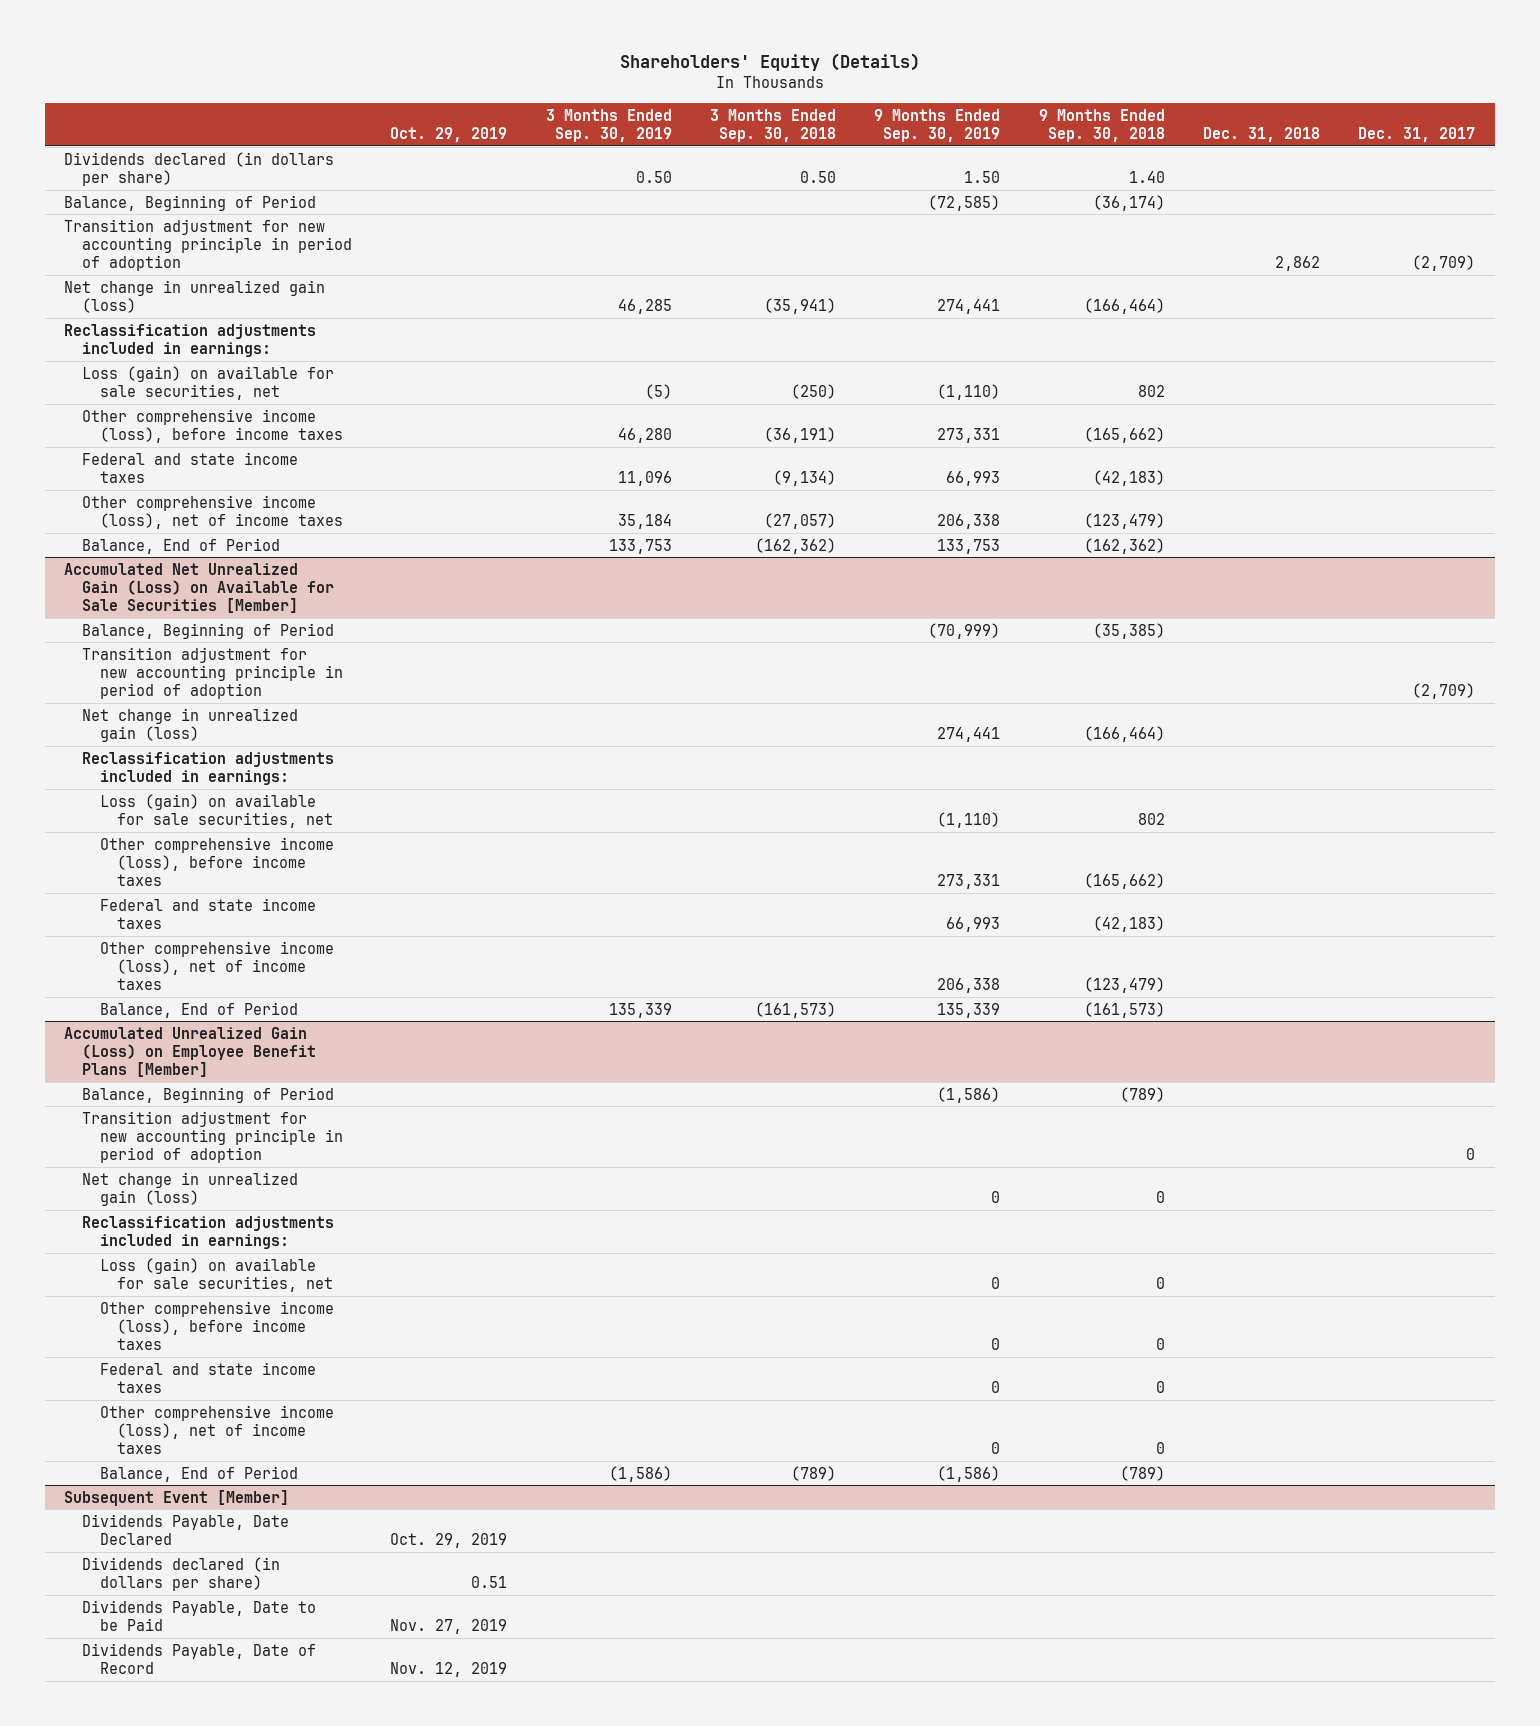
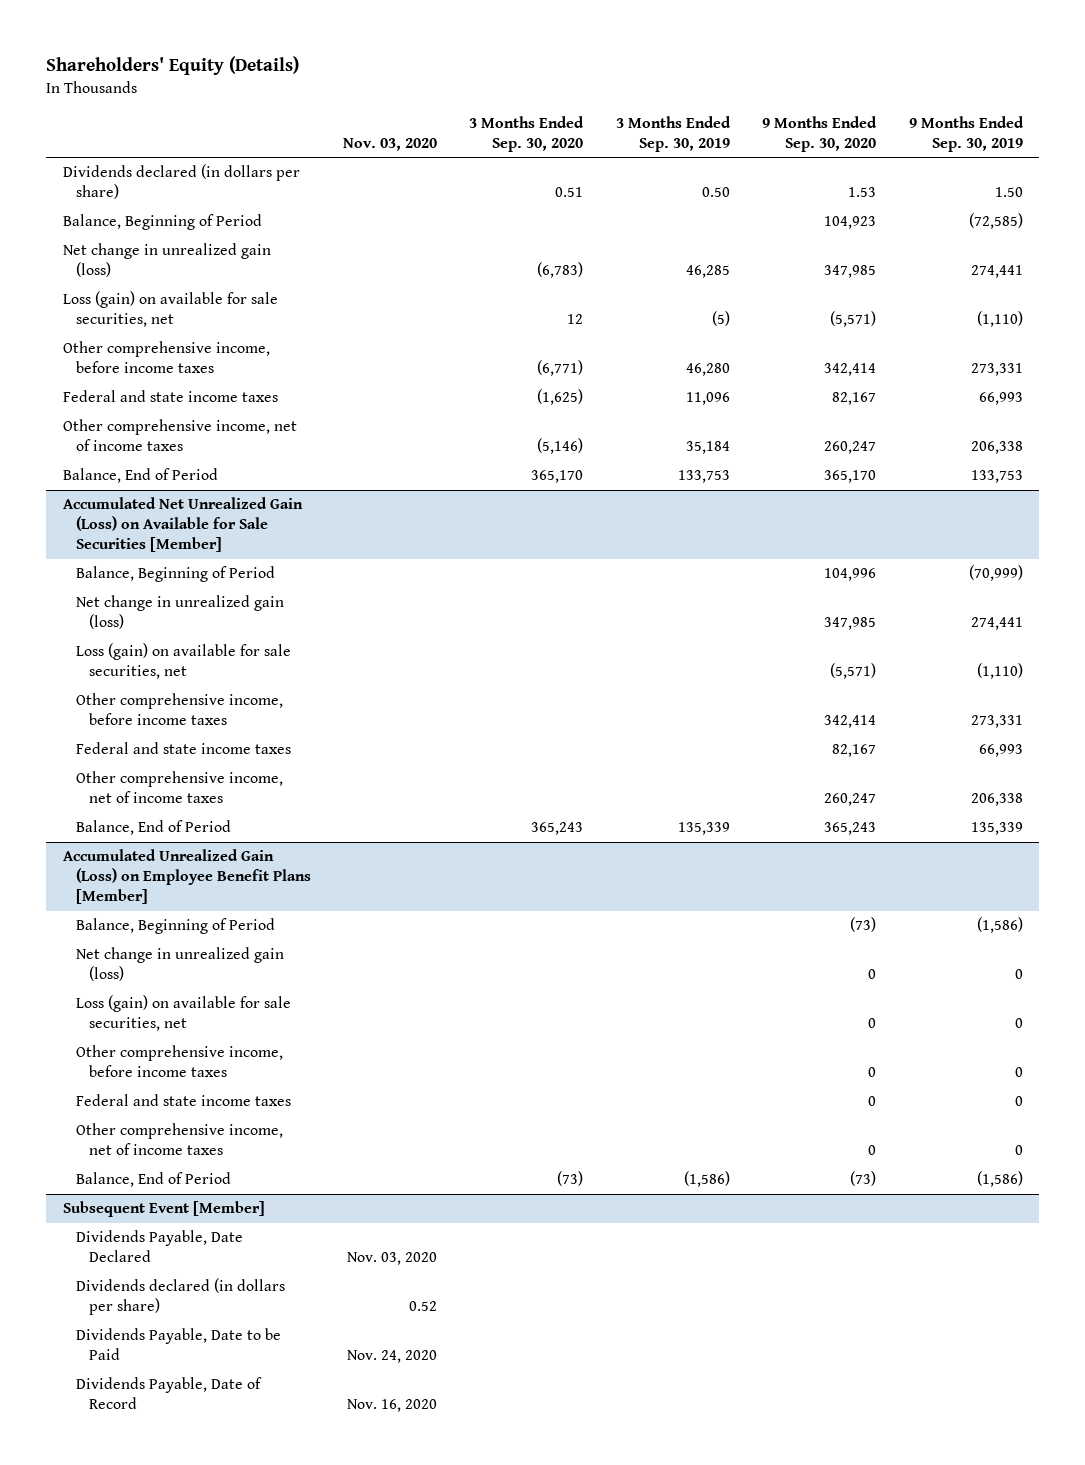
[390,126,508,142] Oct. 29, 2019 -> none
[709,108,836,142] 3 Months Ended Sep. 30, 2018 -> none
[1038,108,1165,142] 9 Months Ended Sep. 30, 2018 -> none
[1203,126,1321,142] Dec. 31, 2018 -> none
[1358,126,1476,142] Dec. 31, 2017 -> none
none -> [343,137,438,151] Nov. 03, 2020
none -> [469,115,585,152] 3 Months Ended Sep. 30, 2020
none -> [762,115,878,152] 9 Months Ended Sep. 30, 2020
[64,218,352,272] Transition adjustment for new accounting principle in period of adoption -> none
[64,323,317,358] Reclassification adjustments included in earnings: -> none
[81,408,343,444] Other comprehensive income (loss), before income taxes -> [62,341,270,374] Other comprehensive income, before income taxes
[81,494,343,530] Other comprehensive income (loss), net of income taxes -> [62,419,297,452] Other comprehensive income, net of income taxes
[81,646,343,700] Transition adjustment for new accounting principle in period of adoption -> none
[81,751,334,786] Reclassification adjustments included in earnings: -> none
[99,836,334,887] Other comprehensive income (loss), before income taxes -> [75,693,283,726] Other comprehensive income, before income taxes
[99,940,334,991] Other comprehensive income (loss), net of income taxes -> [75,771,283,804] Other comprehensive income, net of income taxes
[81,1110,343,1164] Transition adjustment for new accounting principle in period of adoption -> none
[81,1215,334,1250] Reclassification adjustments included in earnings: -> none
[99,1300,334,1351] Other comprehensive income (loss), before income taxes -> [75,1045,283,1078] Other comprehensive income, before income taxes
[99,1404,334,1455] Other comprehensive income (loss), net of income taxes -> [75,1123,283,1156] Other comprehensive income, net of income taxes

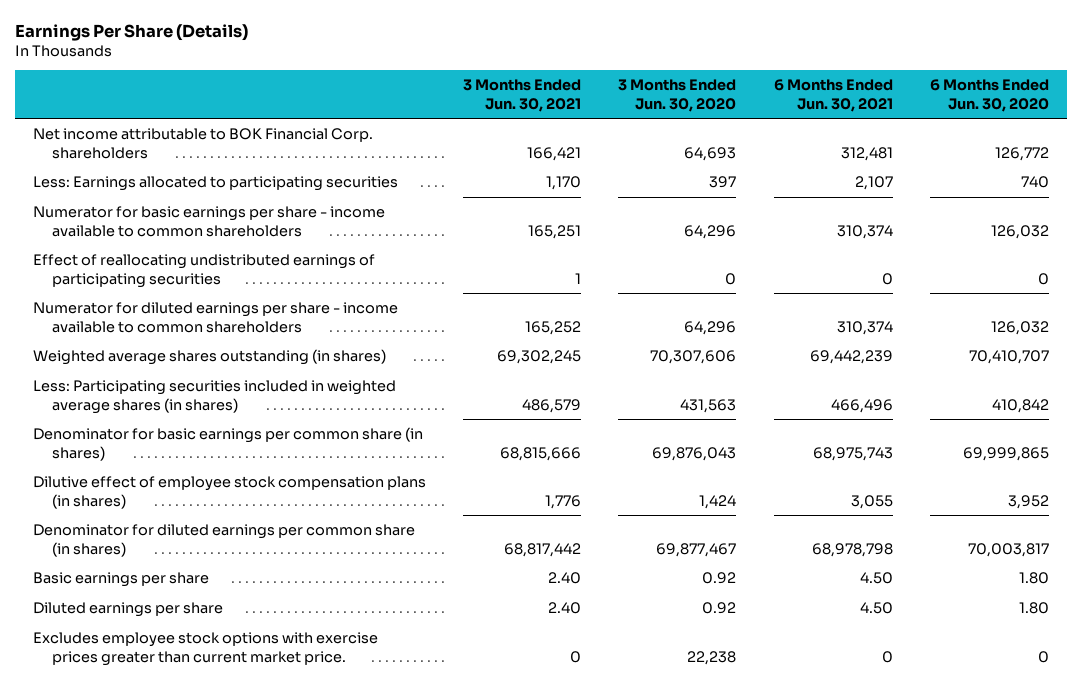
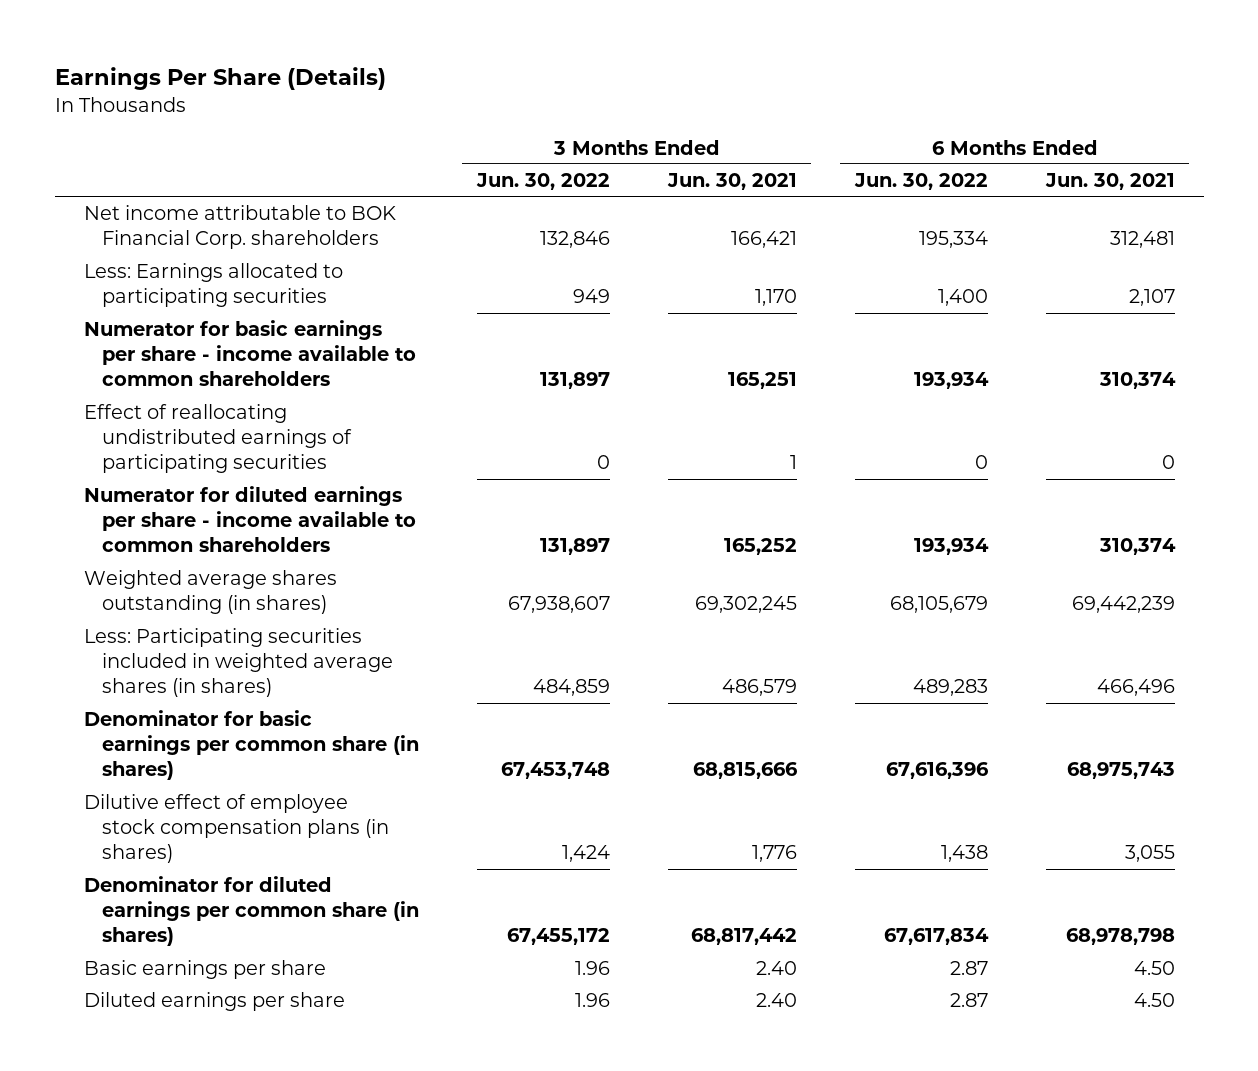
[618,79,737,112] 3 Months Ended Jun. 30, 2020 -> none
[929,79,1049,112] 6 Months Ended Jun. 30, 2020 -> none
none -> [475,172,610,190] Jun. 30, 2022
none -> [853,172,988,190] Jun. 30, 2022
[33,632,379,666] Excludes employee stock options with exercise prices greater than current market price. -> none

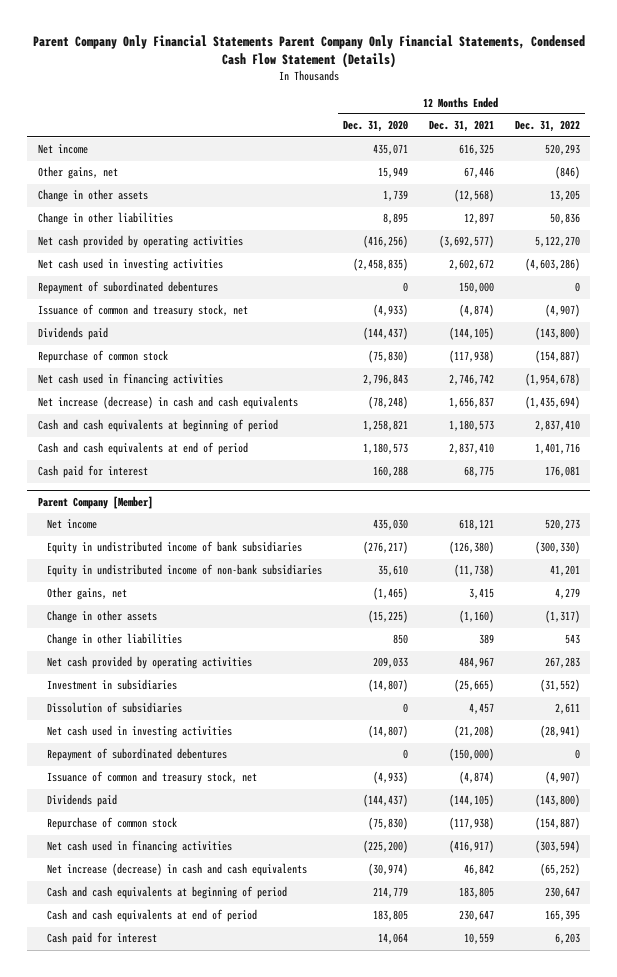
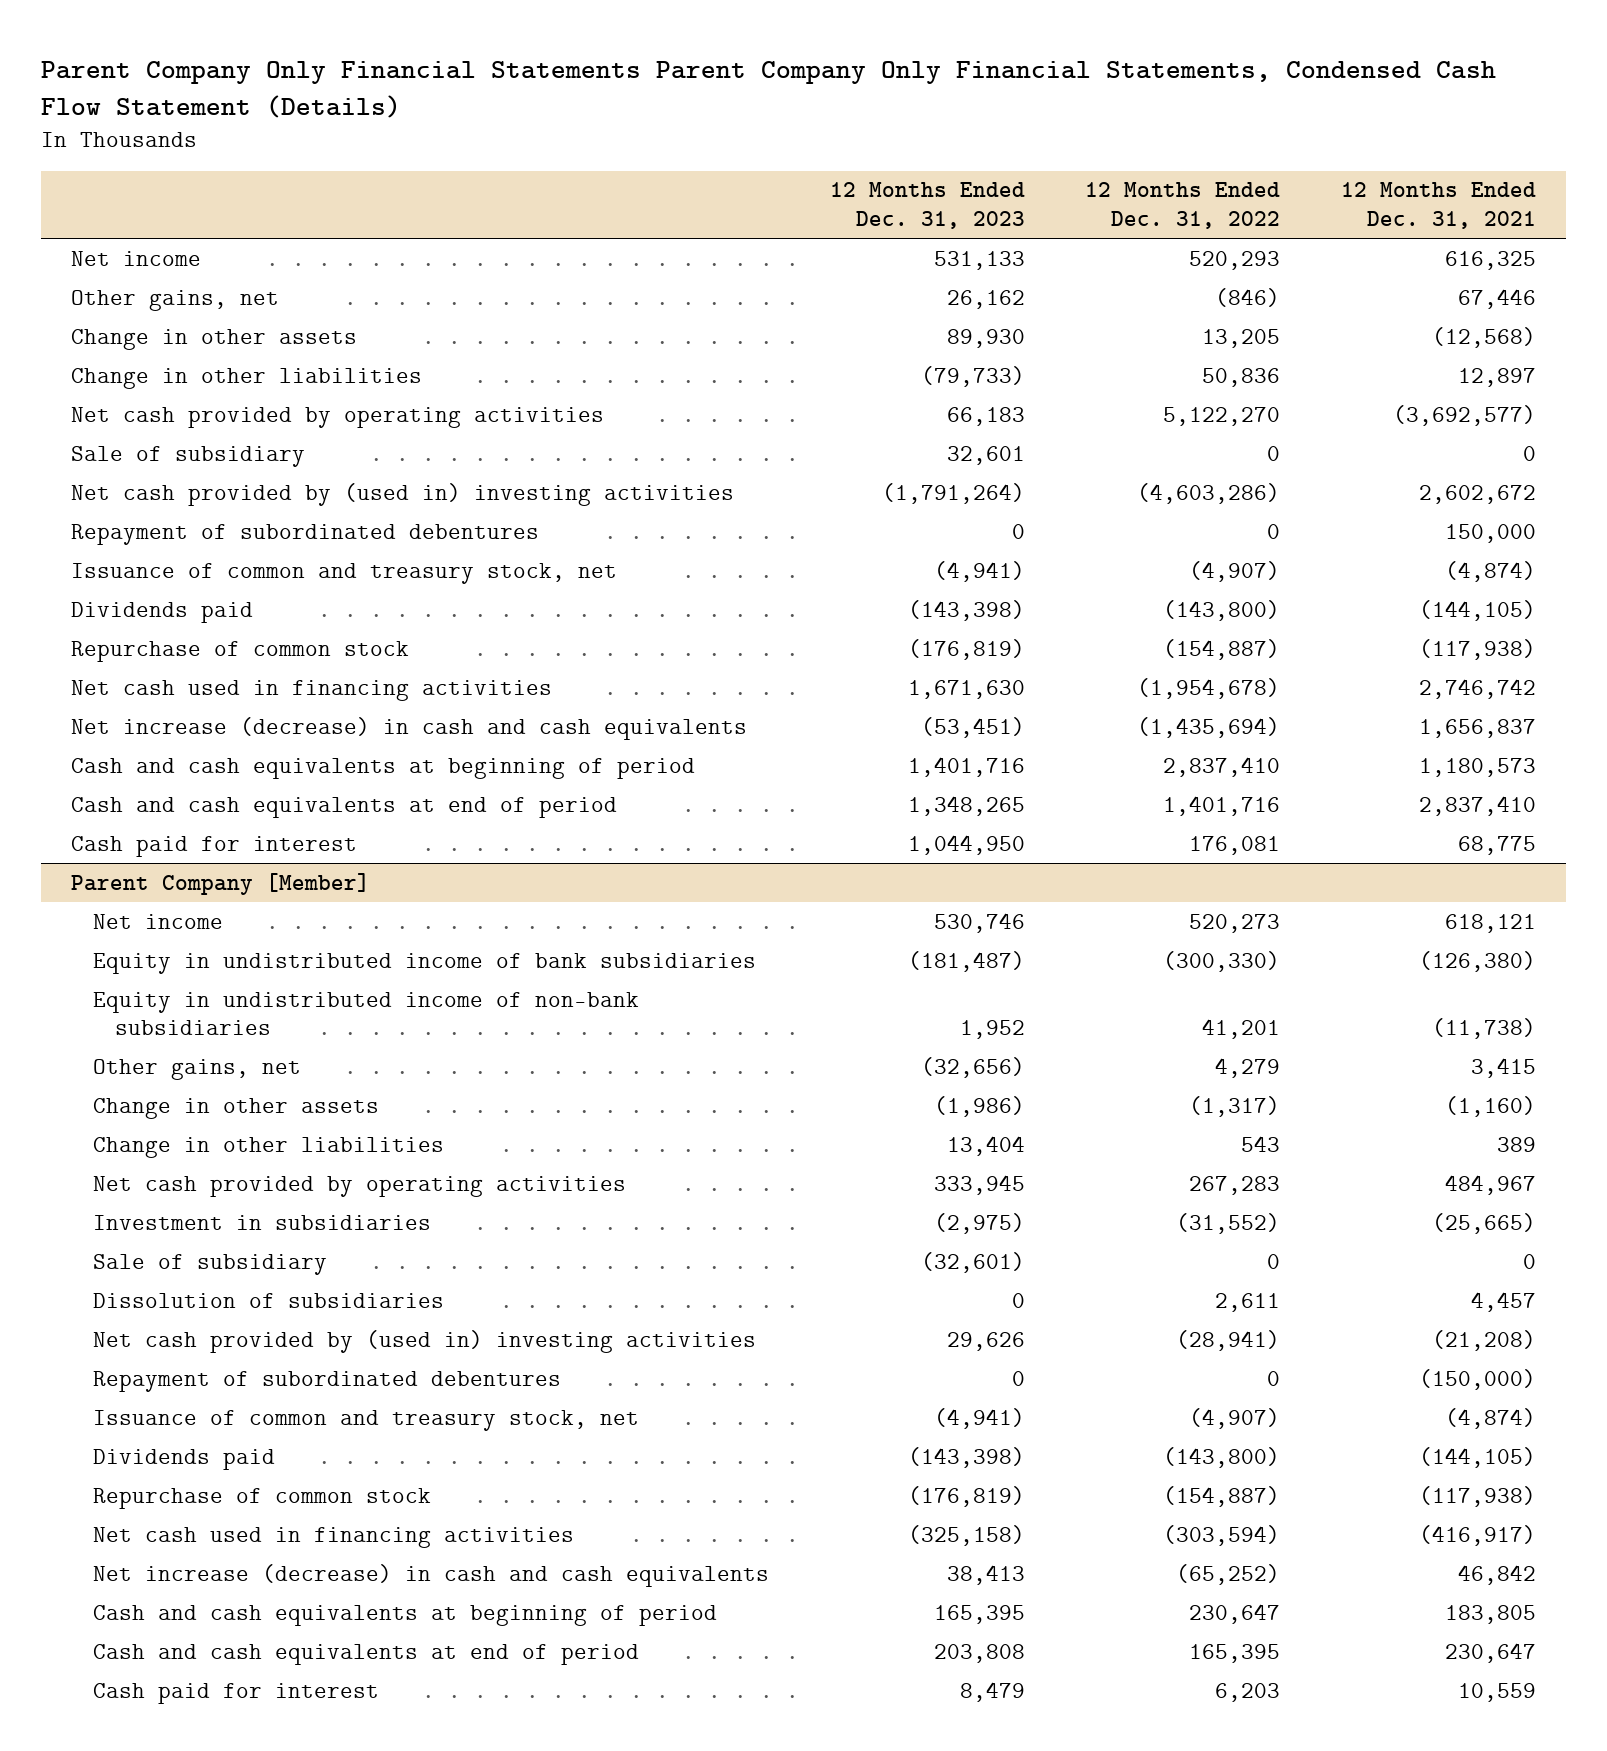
[343,120,409,133] Dec. 31, 2020 -> none
none -> [829,182,1025,229] 12 Months Ended Dec. 31, 2023
none -> [71,445,306,467] Sale of subsidiary
[37,258,223,272] Net cash used in investing activities -> [71,482,735,506] Net cash provided by (used in) investing activities
none -> [93,1253,328,1275] Sale of subsidiary
[47,725,233,739] Net cash used in investing activities -> [93,1329,757,1353] Net cash provided by (used in) investing activities

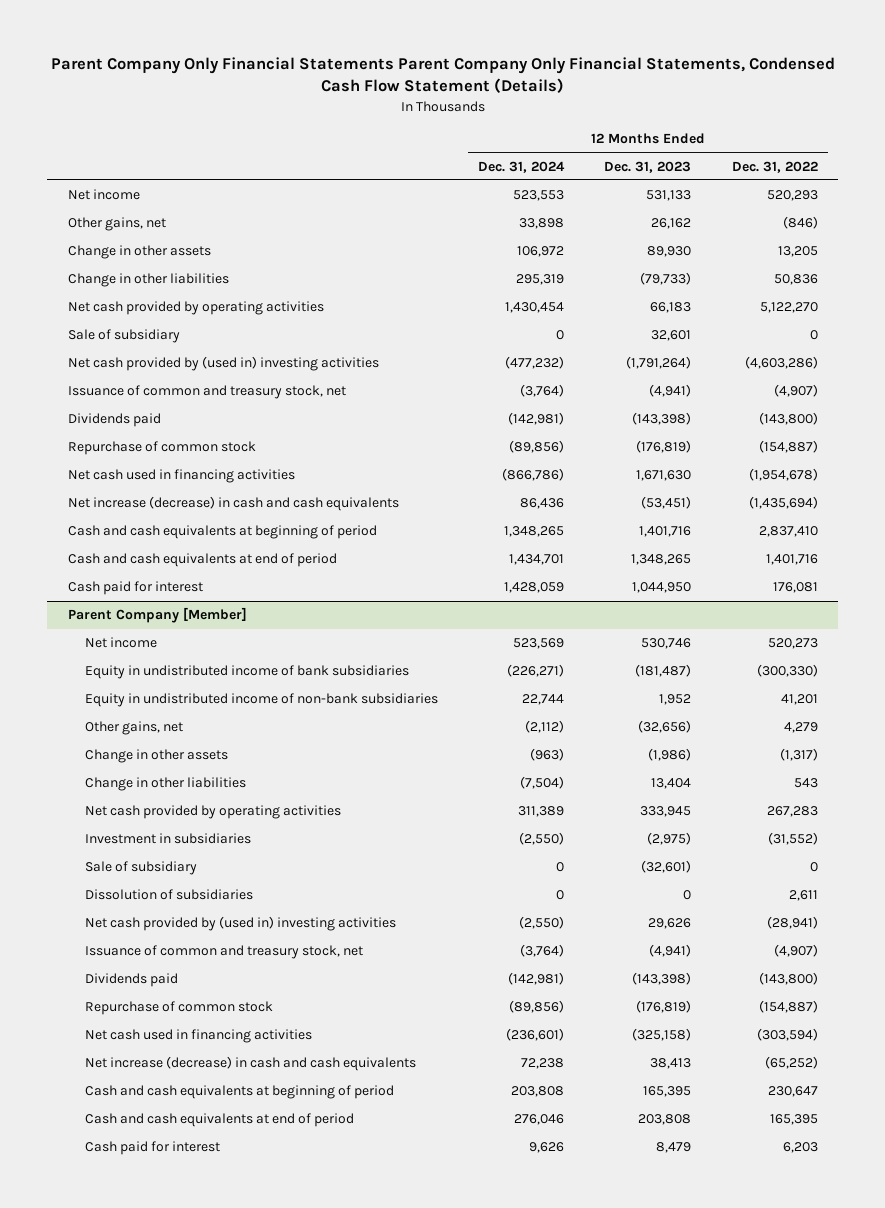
[1340,182,1536,229] 12 Months Ended Dec. 31, 2021 -> none
none -> [478,160,566,173] Dec. 31, 2024
[71,523,540,545] Repayment of subordinated debentures -> none
[93,1370,562,1392] Repayment of subordinated debentures -> none

